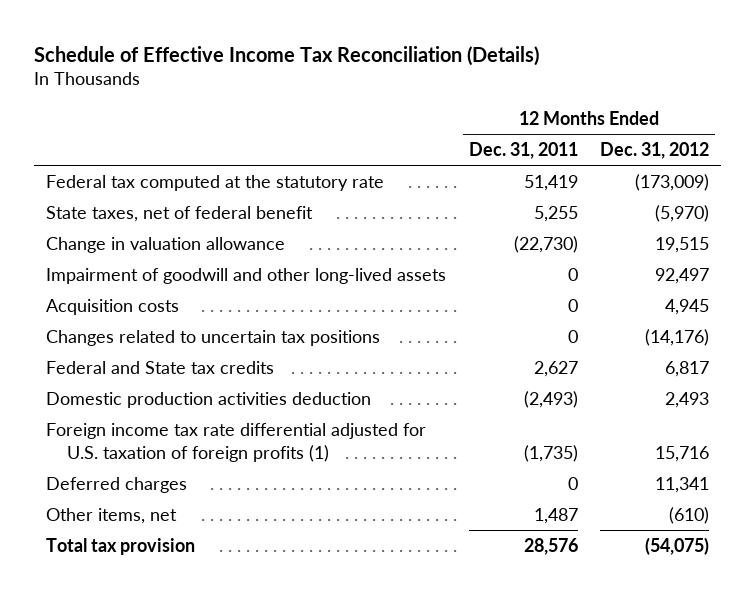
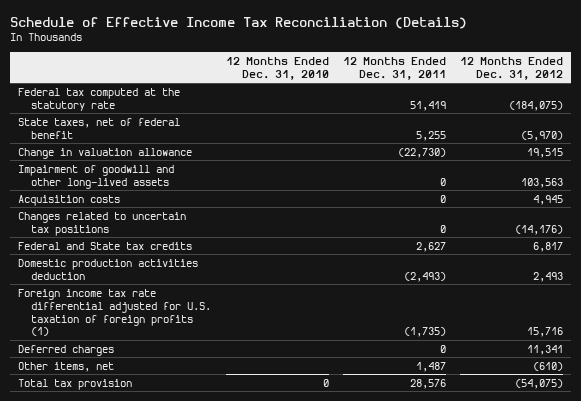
none -> [225,56,329,80] 12 Months Ended Dec. 31, 2010
[635,173,710,191] (173,009) -> [509,100,564,111] (184,075)
[655,267,710,284] 92,497 -> [521,177,564,188] 103,563

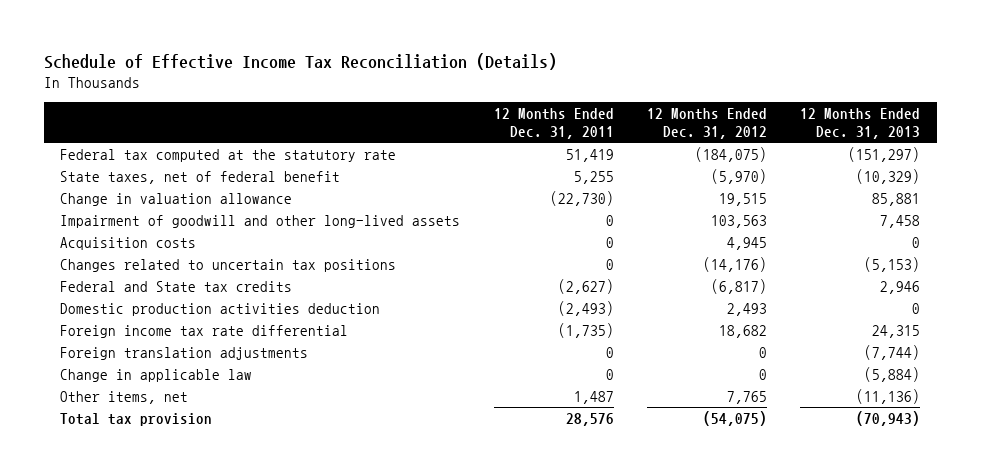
[225,56,329,80] 12 Months Ended Dec. 31, 2010 -> none
none -> [800,108,921,140] 12 Months Ended Dec. 31, 2013
[416,241,447,252] 2,627 -> [557,278,614,294] (2,627)
[533,241,564,252] 6,817 -> [711,278,768,294] (6,817)
[17,344,114,356] Deferred charges -> none
[17,288,212,337] Foreign income tax rate differential adjusted for U.S. taxation of foreign profits (1) -> [60,324,349,338] Foreign income tax rate differential
[527,327,564,338] 15,716 -> [719,324,768,338] 18,682
none -> [60,346,309,360] Foreign translation adjustments
none -> [60,368,253,382] Change in applicable law
[533,361,564,371] (610) -> [727,390,768,404] 7,765

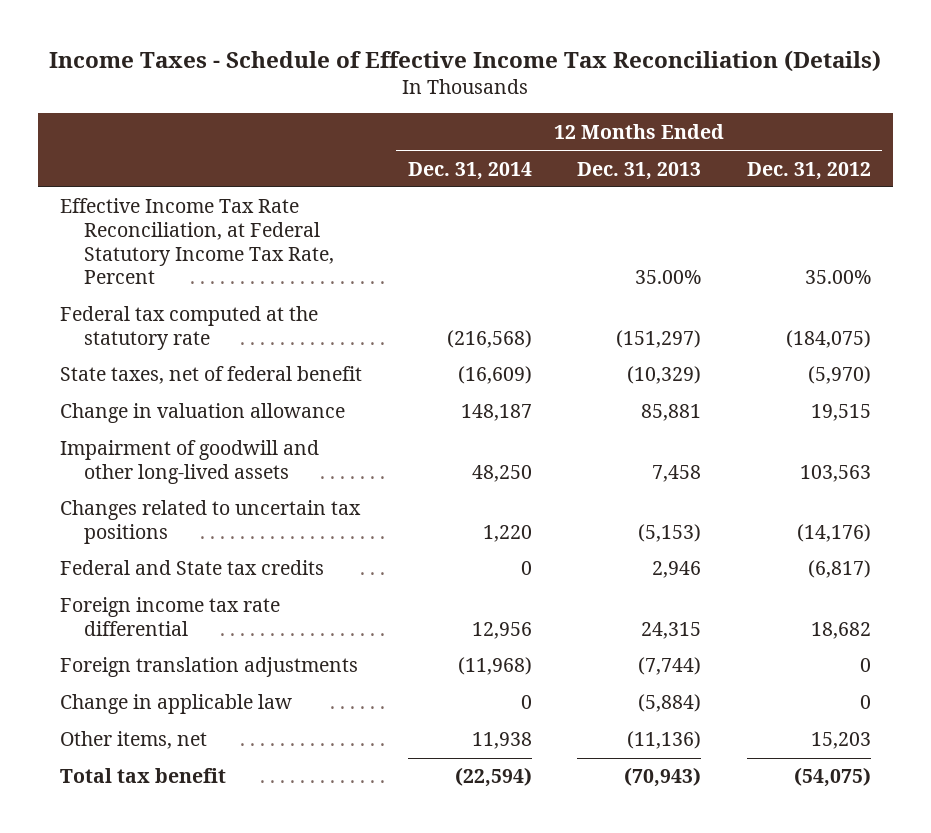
[43,53,557,71] Schedule of Effective Income Tax Reconciliation (Details) -> [49,49,882,72] Income Taxes - Schedule of Effective Income Tax Reconciliation (Details)
[493,108,614,140] 12 Months Ended Dec. 31, 2011 -> none
none -> [407,161,532,180] Dec. 31, 2014
none -> [60,198,335,285] Effective Income Tax Rate Reconciliation, at Federal Statutory Income Tax Rate, Percent
[60,236,197,250] Acquisition costs -> none
[60,302,381,316] Domestic production activities deduction -> none
[727,390,768,404] 7,765 -> [810,732,871,750] 15,203
[60,412,213,426] Total tax provision -> [60,768,227,784] Total tax benefit

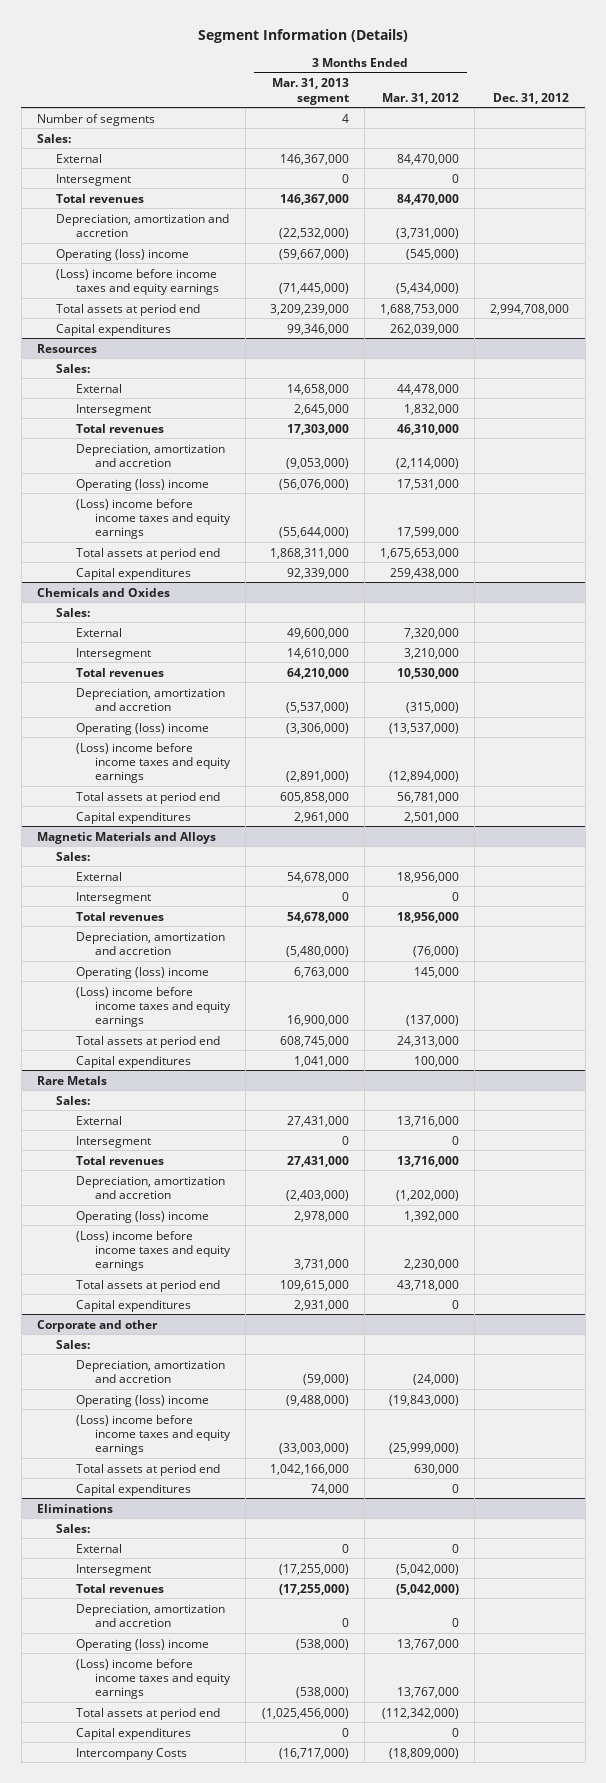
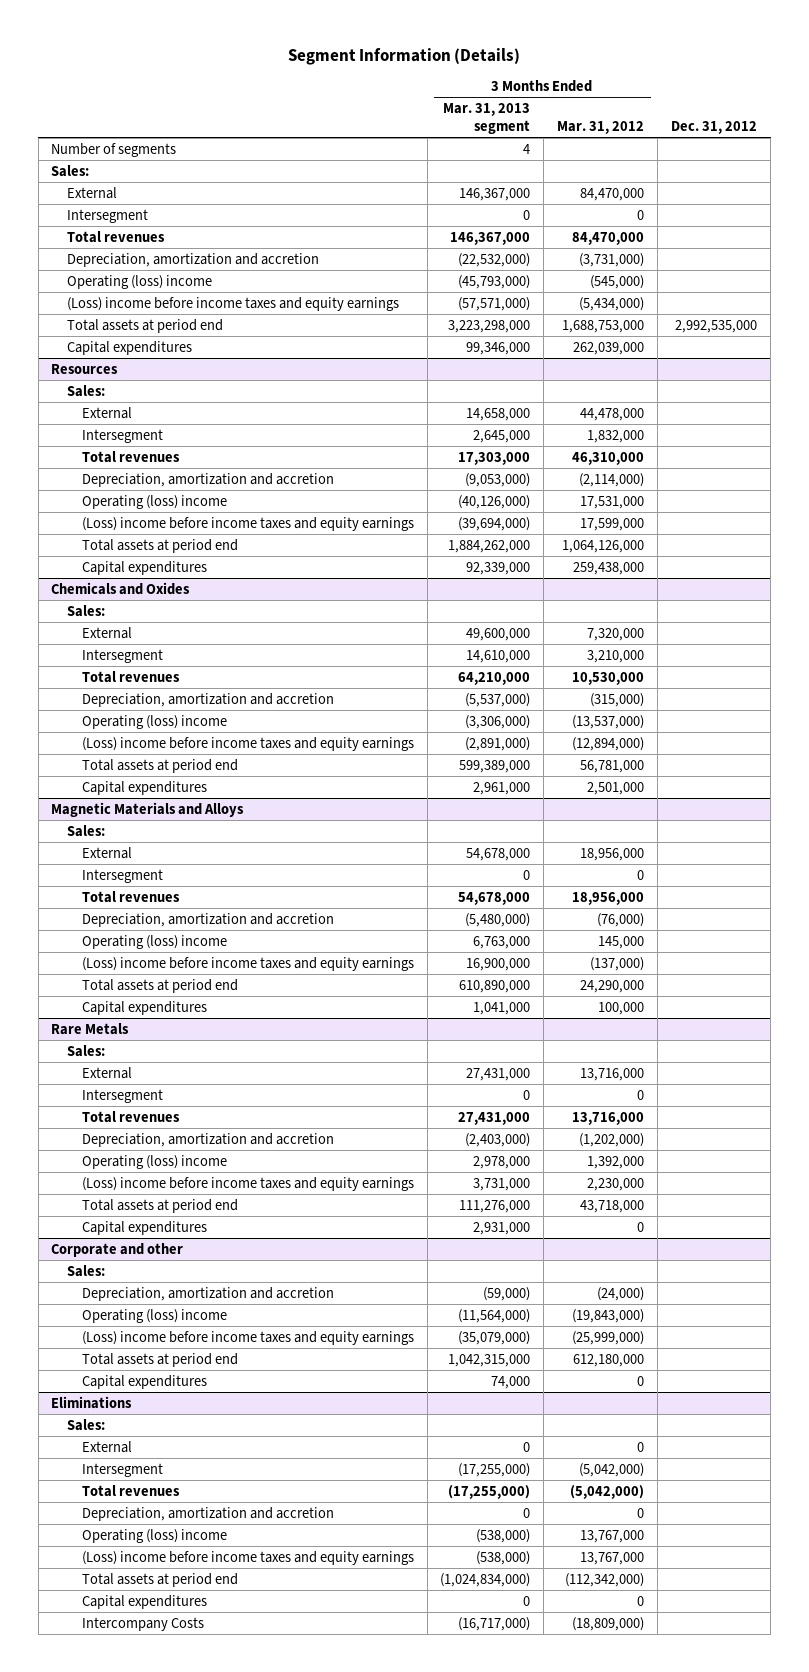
[278,248,349,260] (59,667,000) -> [458,274,531,289] (45,793,000)
[278,282,349,294] (71,445,000) -> [458,296,531,311] (57,571,000)
[269,303,349,315] 3,209,239,000 -> [448,319,531,333] 3,223,298,000
[490,303,570,315] 2,994,708,000 -> [675,319,758,333] 2,992,535,000
[278,478,349,490] (56,076,000) -> [458,494,531,509] (40,126,000)
[278,526,349,538] (55,644,000) -> [458,516,531,531] (39,694,000)
[269,547,349,559] 1,868,311,000 -> [448,539,531,553] 1,884,262,000
[380,547,460,559] 1,675,653,000 -> [562,539,645,553] 1,064,126,000
[279,791,349,803] 605,858,000 -> [459,759,531,773] 599,389,000
[279,1035,349,1047] 608,745,000 -> [459,979,531,993] 610,890,000
[397,1035,460,1047] 24,313,000 -> [580,979,645,993] 24,290,000
[279,1279,349,1291] 109,615,000 -> [459,1199,531,1213] 111,276,000
[285,1394,349,1406] (9,488,000) -> [458,1308,531,1323] (11,564,000)
[278,1442,349,1454] (33,003,000) -> [458,1330,531,1345] (35,079,000)
[269,1463,349,1475] 1,042,166,000 -> [448,1353,531,1367] 1,042,315,000
[414,1463,460,1475] 630,000 -> [573,1353,645,1367] 612,180,000
[261,1707,349,1719] (1,025,456,000) -> [440,1572,531,1587] (1,024,834,000)

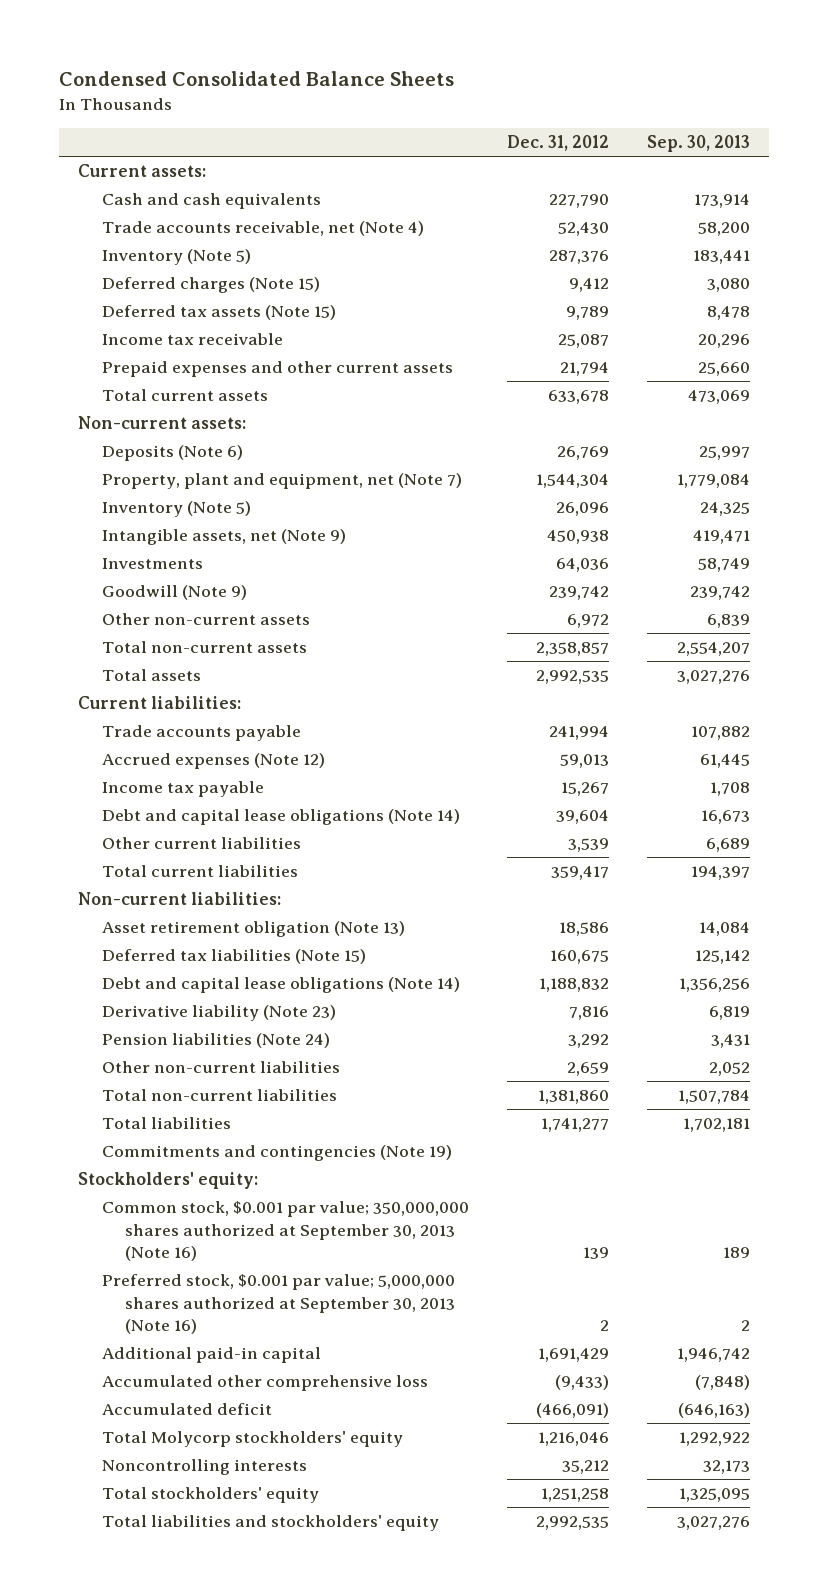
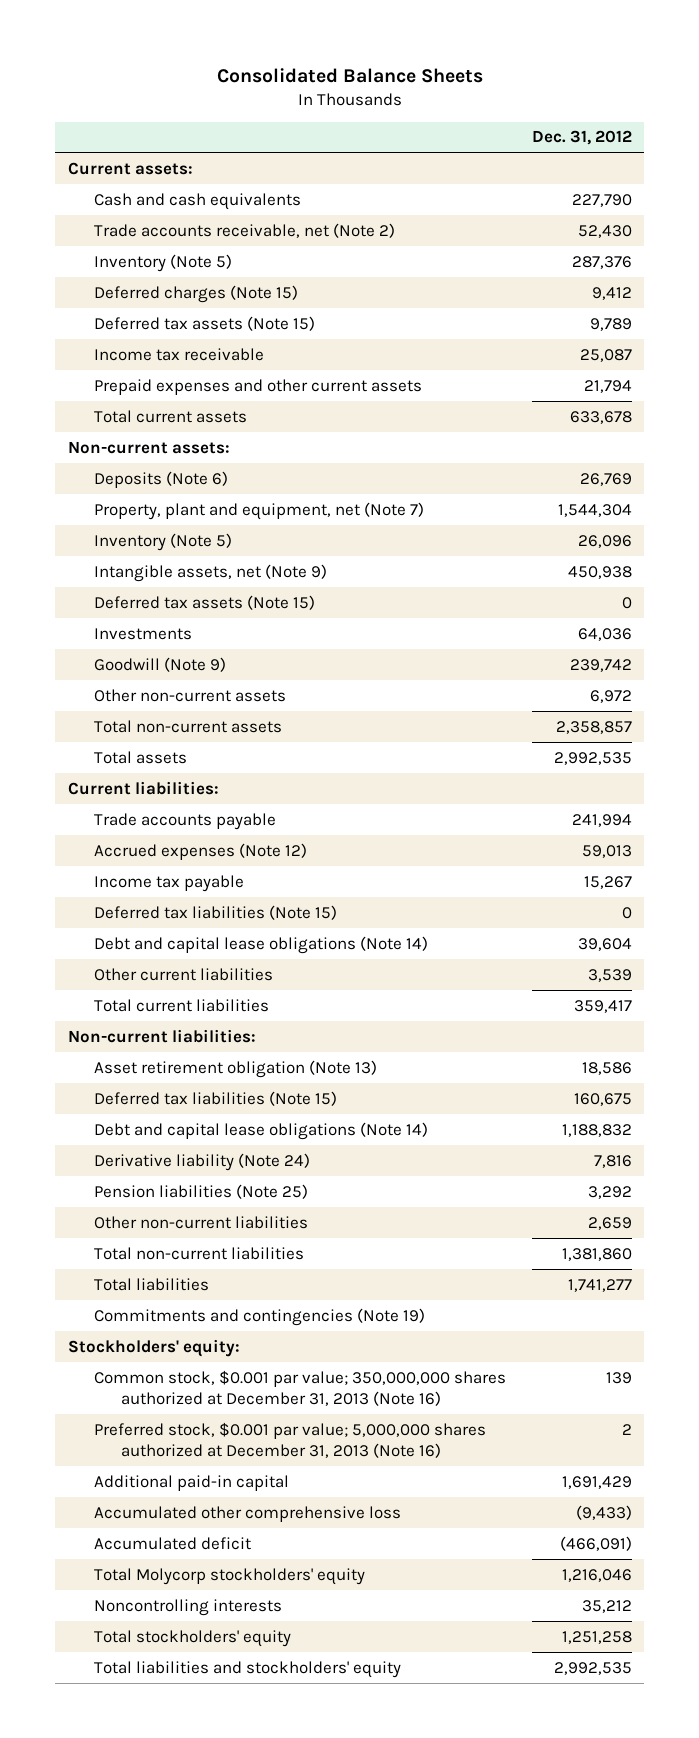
[58,71,454,87] Condensed Consolidated Balance Sheets -> [216,67,483,83] Consolidated Balance Sheets
[647,135,751,153] Sep. 30, 2013 -> none
[101,221,424,237] Trade accounts receivable, net (Note 4) -> [94,222,396,238] Trade accounts receivable, net (Note 2)
none -> [94,594,316,610] Deferred tax assets (Note 15)
none -> [94,904,338,920] Deferred tax liabilities (Note 15)
[101,1005,336,1022] Derivative liability (Note 23) -> [94,1152,311,1171] Derivative liability (Note 24)
[101,1033,330,1049] Pension liabilities (Note 24) -> [94,1183,309,1199] Pension liabilities (Note 25)
[101,1201,469,1262] Common stock, $0.001 par value; 350,000,000 shares authorized at September 30, 2013 (Note 16) -> [94,1369,507,1406] Common stock, $0.001 par value; 350,000,000 shares authorized at December 31, 2013 (Note 16)
[101,1274,456,1335] Preferred stock, $0.001 par value; 5,000,000 shares authorized at September 30, 2013 (Note 16) -> [94,1421,487,1458] Preferred stock, $0.001 par value; 5,000,000 shares authorized at December 31, 2013 (Note 16)

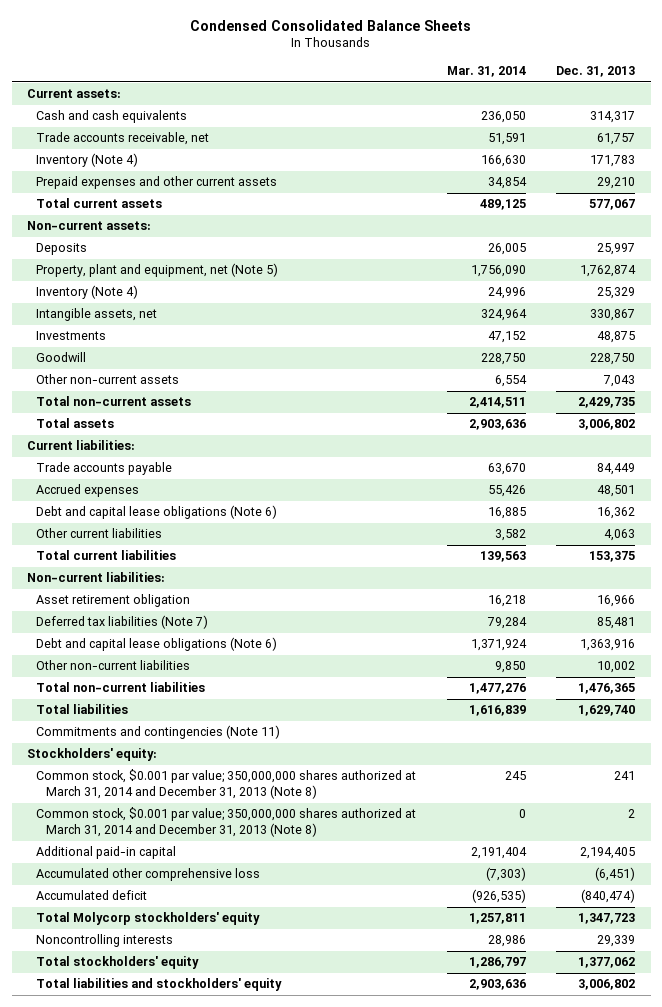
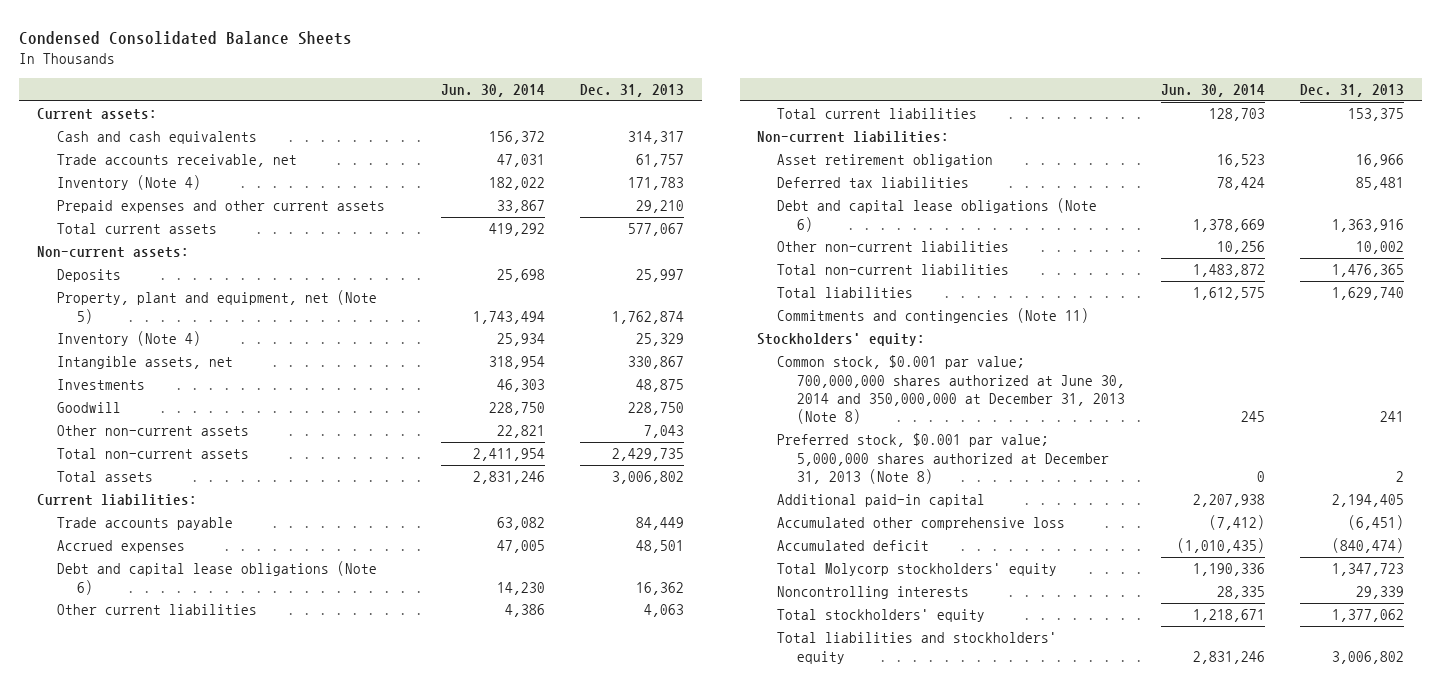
[446,66,526,78] Mar. 31, 2014 -> none
none -> [440,84,545,98] Jun. 30, 2014
[36,615,209,630] Deferred tax liabilities (Note 7) -> [777,177,970,189] Deferred tax liabilities
[36,769,417,800] Common stock, $0.001 par value; 350,000,000 shares authorized at March 31, 2014 and December 31, 2013 (Note 8) -> [777,355,1126,425] Common stock, $0.001 par value; 700,000,000 shares authorized at June 30, 2014 and 350,000,000 at December 31, 2013 (Note 8)
[36,807,417,838] Common stock, $0.001 par value; 350,000,000 shares authorized at March 31, 2014 and December 31, 2013 (Note 8) -> [777,433,1110,484] Preferred stock, $0.001 par value; 5,000,000 shares authorized at December 31, 2013 (Note 8)

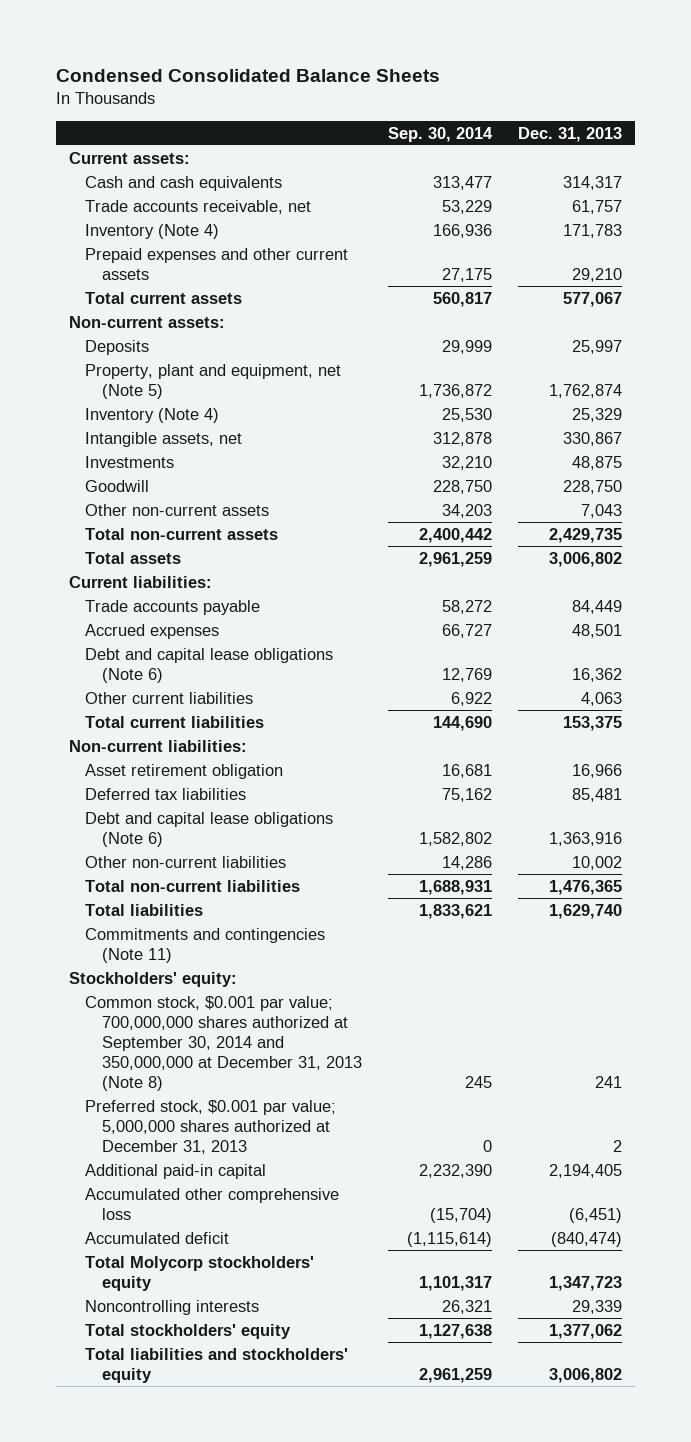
[440,84,545,98] Jun. 30, 2014 -> none
none -> [387,126,493,142] Sep. 30, 2014
[777,355,1126,425] Common stock, $0.001 par value; 700,000,000 shares authorized at June 30, 2014 and 350,000,000 at December 31, 2013 (Note 8) -> [85,995,362,1091] Common stock, $0.001 par value; 700,000,000 shares authorized at September 30, 2014 and 350,000,000 at December 31, 2013 (Note 8)
[777,433,1110,484] Preferred stock, $0.001 par value; 5,000,000 shares authorized at December 31, 2013 (Note 8) -> [85,1099,337,1154] Preferred stock, $0.001 par value; 5,000,000 shares authorized at December 31, 2013

